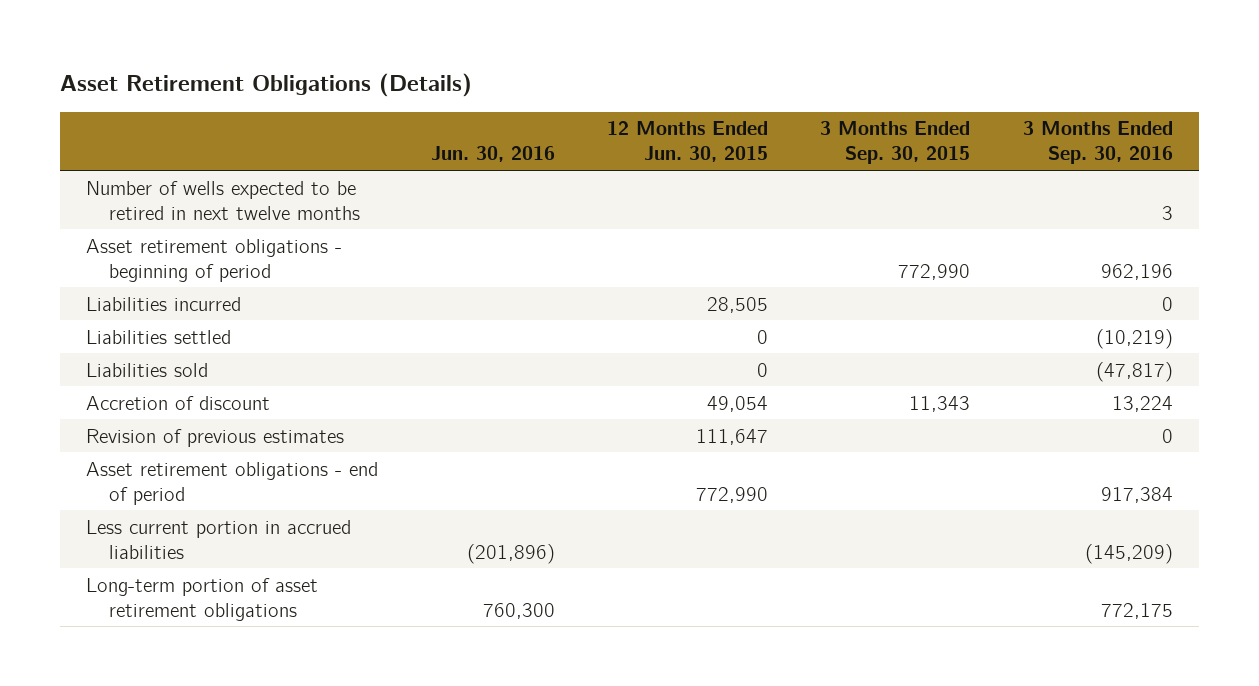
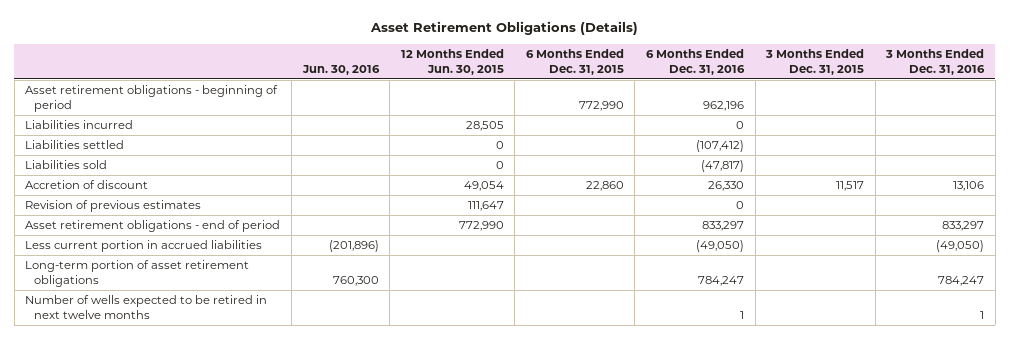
[820,121,971,165] 3 Months Ended Sep. 30, 2015 -> none
[1022,121,1173,165] 3 Months Ended Sep. 30, 2016 -> none
none -> [525,48,624,75] 6 Months Ended Dec. 31, 2015
none -> [646,48,746,75] 6 Months Ended Dec. 31, 2016
none -> [765,48,865,75] 3 Months Ended Dec. 31, 2015
none -> [885,48,986,75] 3 Months Ended Dec. 31, 2016
[86,180,361,220] Number of wells expected to be retired in next twelve months -> [25,295,268,320] Number of wells expected to be retired in next twelve months

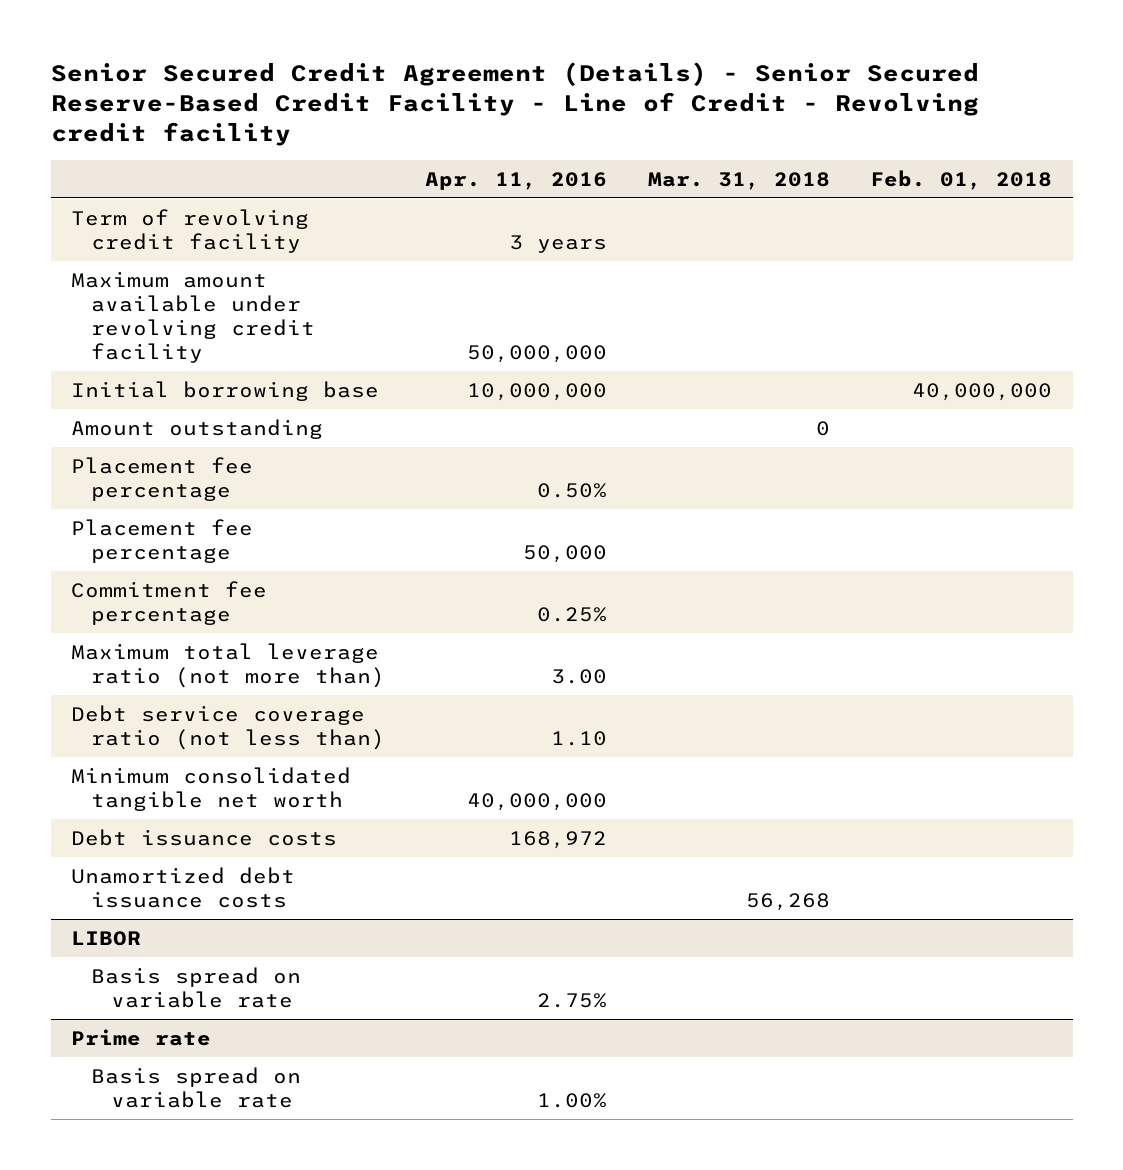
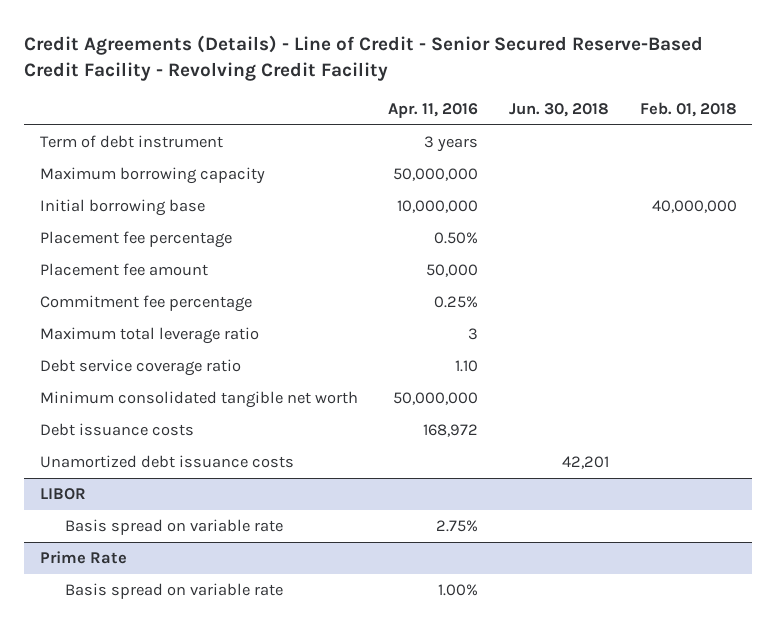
[50,61,979,146] Senior Secured Credit Agreement (Details) - Senior Secured Reserve-Based Credit Facility - Line of Credit - Revolving credit facility -> [24,35,704,81] Credit Agreements (Details) - Line of Credit - Senior Secured Reserve-Based Credit Facility - Revolving Credit Facility
[647,171,830,190] Mar. 31, 2018 -> none
none -> [508,102,609,117] Jun. 30, 2018
[70,208,309,253] Term of revolving credit facility -> [39,135,223,149] Term of debt instrument
[70,270,316,364] Maximum amount available under revolving credit facility -> [39,167,265,185] Maximum borrowing capacity
[70,418,323,439] Amount outstanding -> none
[70,518,253,563] Placement fee percentage -> [39,263,208,277] Placement fee amount
[70,642,386,688] Maximum total leverage ratio (not more than) -> [39,327,259,345] Maximum total leverage ratio
[551,668,608,684] 3.00 -> [468,328,479,341] 3
[70,704,386,750] Debt service coverage ratio (not less than) -> [39,359,241,377] Debt service coverage ratio
[467,792,608,811] 40,000,000 -> [393,392,479,406] 50,000,000
[70,1028,211,1046] Prime rate -> [39,551,127,565] Prime Rate

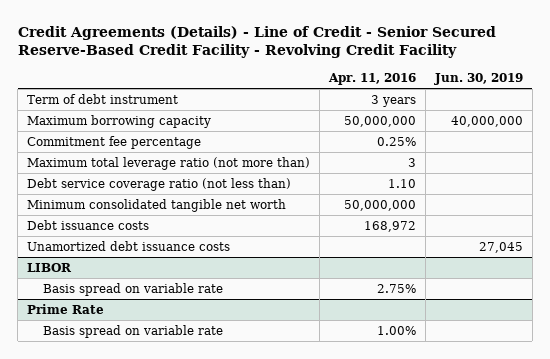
[508,102,609,117] Jun. 30, 2018 -> none
[639,101,737,117] Feb. 01, 2018 -> none
none -> [433,73,523,86] Jun. 30, 2019
[39,199,205,217] Initial borrowing base -> none
[39,231,232,249] Placement fee percentage -> none
[39,263,208,277] Placement fee amount -> none
[39,327,259,345] Maximum total leverage ratio -> [27,156,311,170] Maximum total leverage ratio (not more than)
[39,359,241,377] Debt service coverage ratio -> [27,177,292,191] Debt service coverage ratio (not less than)

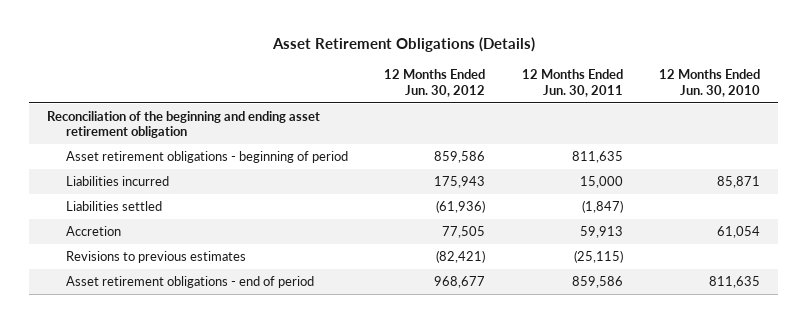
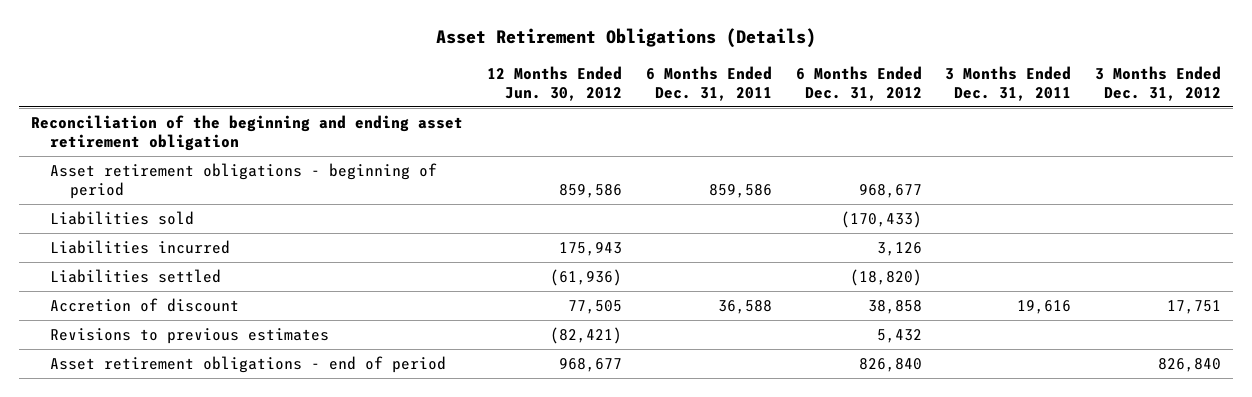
[521,69,623,97] 12 Months Ended Jun. 30, 2011 -> none
[658,69,760,97] 12 Months Ended Jun. 30, 2010 -> none
none -> [645,66,772,101] 6 Months Ended Dec. 31, 2011
none -> [795,66,922,101] 6 Months Ended Dec. 31, 2012
none -> [945,66,1072,101] 3 Months Ended Dec. 31, 2011
none -> [1095,66,1222,101] 3 Months Ended Dec. 31, 2012
none -> [50,211,195,226] Liabilities sold
[66,226,122,237] Accretion -> [50,298,240,313] Accretion of discount

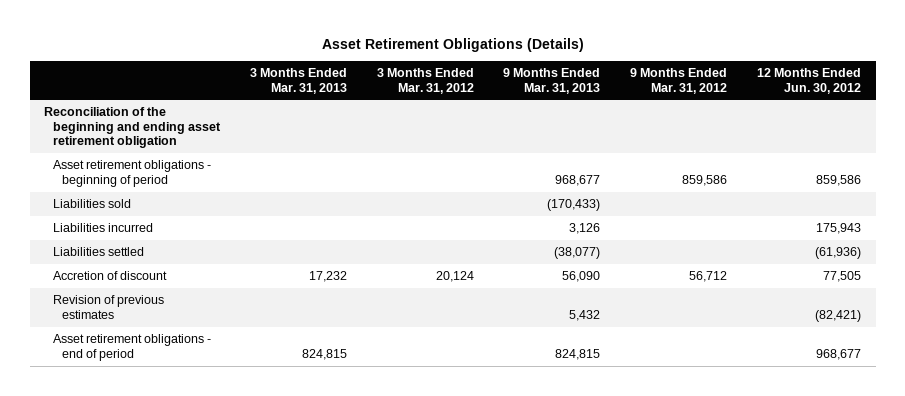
[645,66,772,101] 6 Months Ended Dec. 31, 2011 -> none
[795,66,922,101] 6 Months Ended Dec. 31, 2012 -> none
[945,66,1072,101] 3 Months Ended Dec. 31, 2011 -> none
[1095,66,1222,101] 3 Months Ended Dec. 31, 2012 -> none
none -> [249,68,347,94] 3 Months Ended Mar. 31, 2013
none -> [376,68,474,94] 3 Months Ended Mar. 31, 2012
none -> [503,68,601,94] 9 Months Ended Mar. 31, 2013
none -> [630,68,728,94] 9 Months Ended Mar. 31, 2012
[50,328,330,345] Revisions to previous estimates -> [53,295,165,319] Revision of previous estimates

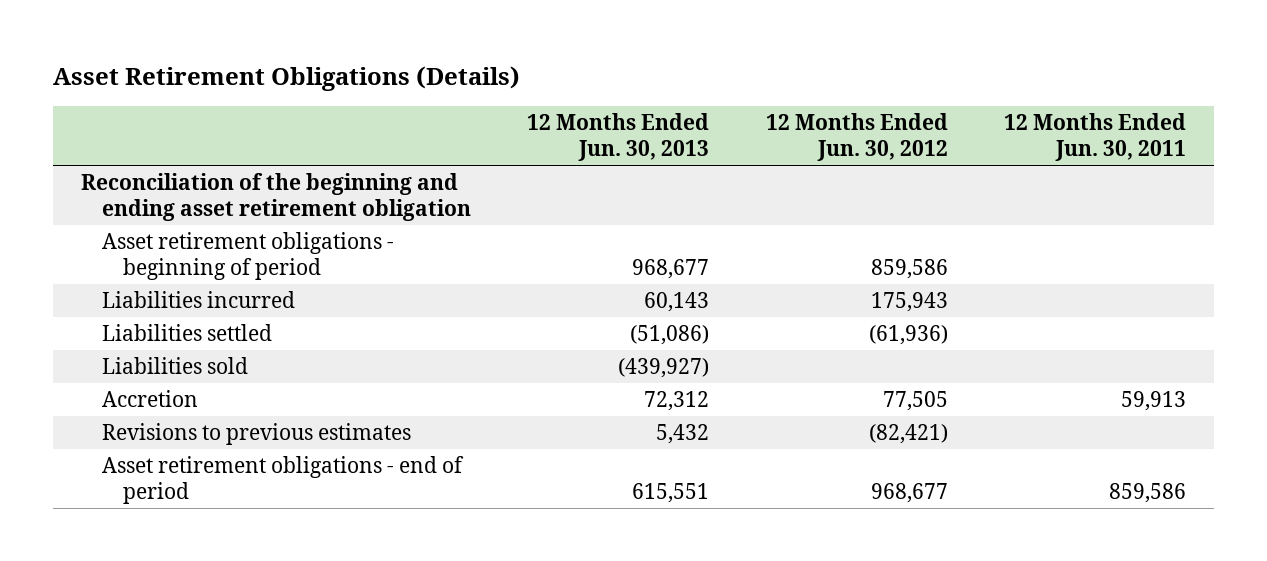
[249,68,347,94] 3 Months Ended Mar. 31, 2013 -> none
[376,68,474,94] 3 Months Ended Mar. 31, 2012 -> none
[503,68,601,94] 9 Months Ended Mar. 31, 2013 -> none
[630,68,728,94] 9 Months Ended Mar. 31, 2012 -> none
none -> [527,113,710,161] 12 Months Ended Jun. 30, 2013
none -> [1003,113,1186,161] 12 Months Ended Jun. 30, 2011
[53,199,132,209] Liabilities sold -> [102,357,249,375] Liabilities sold
[53,271,168,281] Accretion of discount -> [102,390,199,408] Accretion
[53,295,165,319] Revision of previous estimates -> [102,423,412,446] Revisions to previous estimates

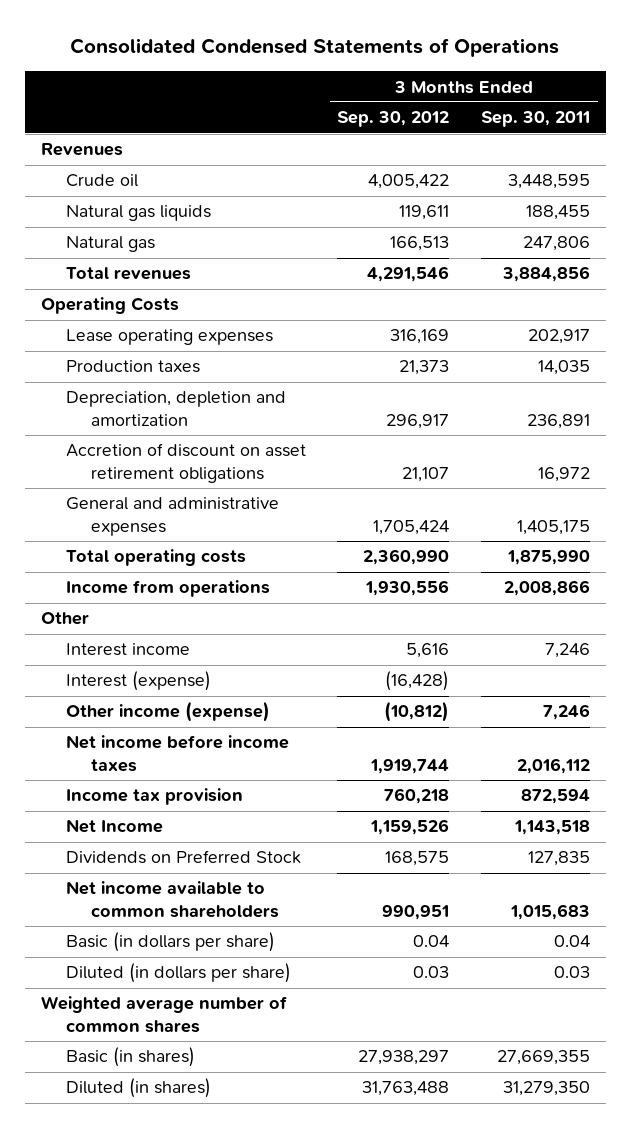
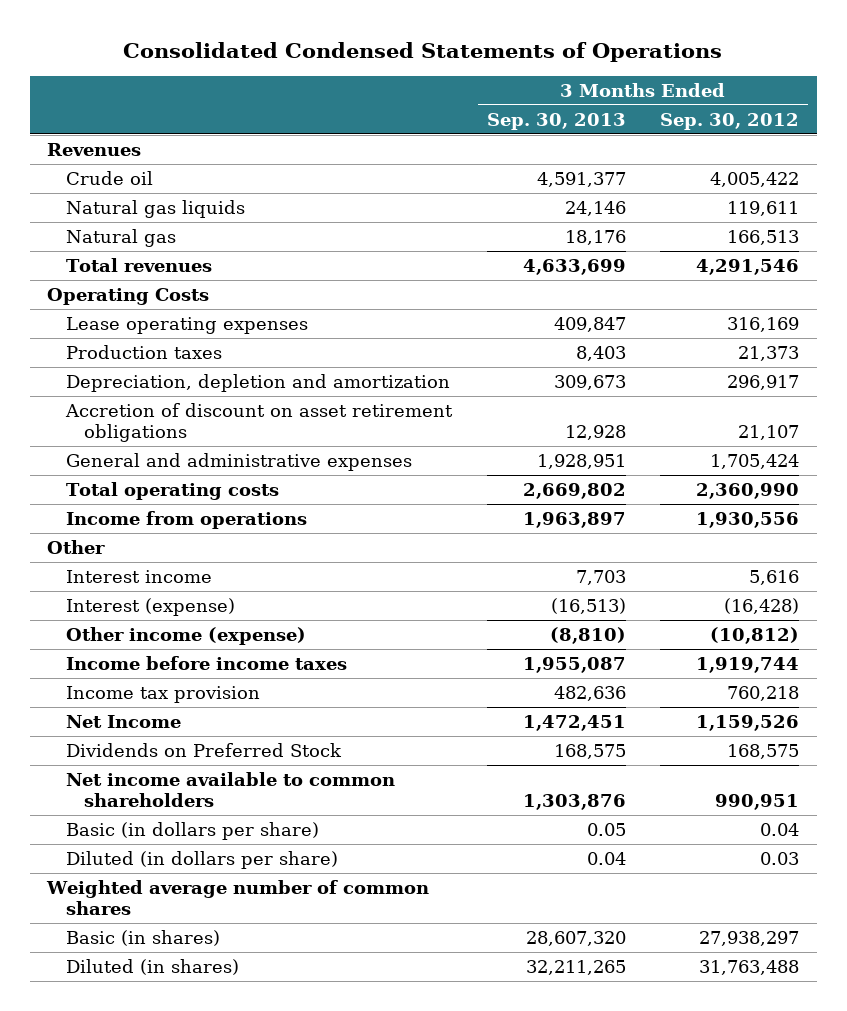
[480,111,590,128] Sep. 30, 2011 -> none
none -> [486,112,626,130] Sep. 30, 2013
[65,735,289,772] Net income before income taxes -> [65,656,347,671] Income before income taxes

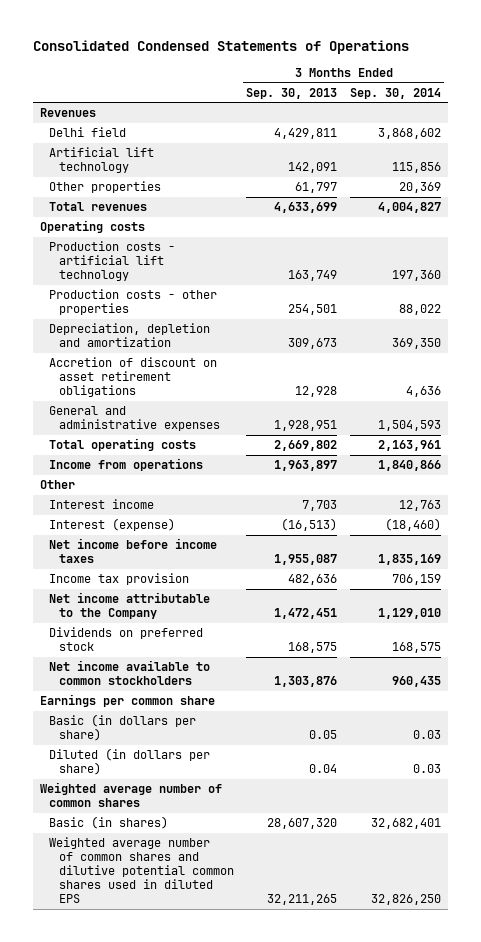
[660,112,800,130] Sep. 30, 2012 -> none
none -> [350,87,442,99] Sep. 30, 2014
[65,171,153,186] Crude oil -> none
[65,200,245,219] Natural gas liquids -> none
[65,229,176,248] Natural gas -> none
none -> [49,127,127,138] Delhi field
none -> [49,147,155,174] Artificial lift technology
none -> [49,181,162,194] Other properties
[65,317,308,335] Lease operating expenses -> none
[65,345,222,360] Production taxes -> none
[47,288,210,306] Operating Costs -> [39,220,145,234] Operating costs
none -> [49,241,176,282] Production costs - artificial lift technology
none -> [49,289,218,316] Production costs - other properties
[65,627,306,646] Other income (expense) -> none
[65,656,347,671] Income before income taxes -> [49,538,218,564] Net income before income taxes
[65,715,181,729] Net Income -> [49,592,211,620] Net income attributable to the Company
[65,743,342,758] Dividends on Preferred Stock -> [49,627,204,652] Dividends on preferred stock
[65,772,395,808] Net income available to common shareholders -> [49,660,211,686] Net income available to common stockholders
none -> [39,694,215,708] Earnings per common share
[65,959,239,976] Diluted (in shares) -> [49,837,234,903] Weighted average number of common shares and dilutive potential common shares used in diluted EPS

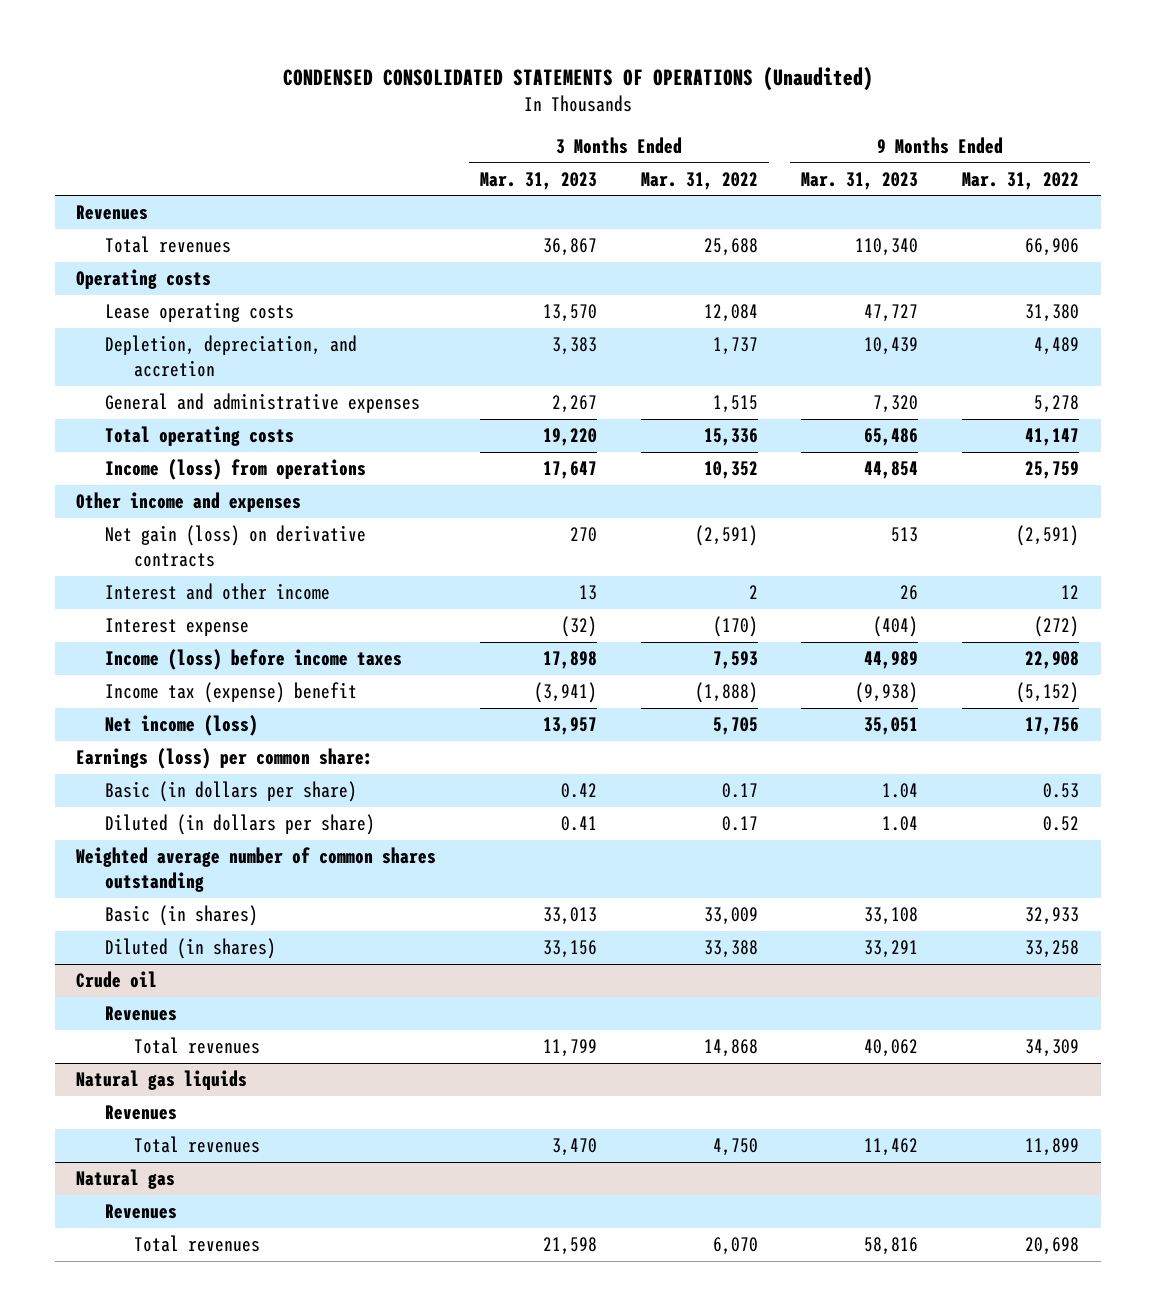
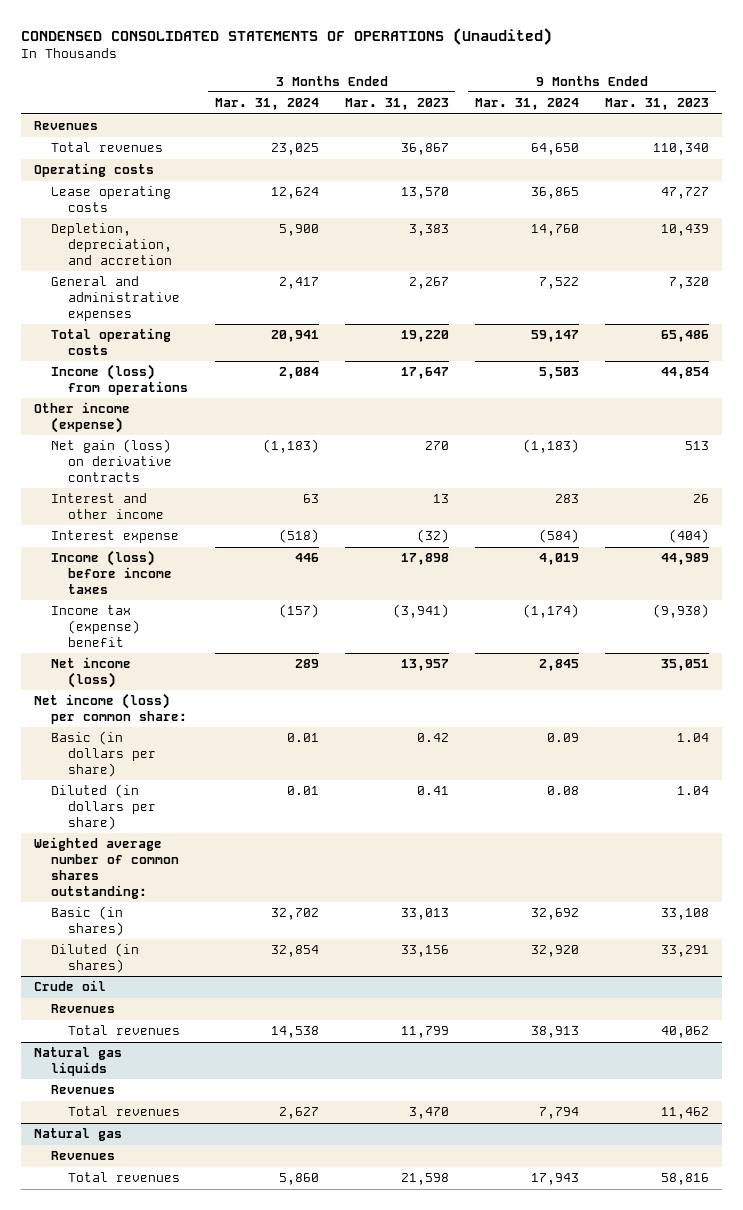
[640,171,758,190] Mar. 31, 2022 -> none
[961,171,1079,190] Mar. 31, 2022 -> none
none -> [214,98,319,111] Mar. 31, 2024
none -> [474,98,579,111] Mar. 31, 2024
[76,492,302,513] Other income and expenses -> [34,402,131,434] Other income (expense)
[76,748,374,770] Earnings (loss) per common share: -> [34,693,188,725] Net income (loss) per common share:
[76,847,437,893] Weighted average number of common shares outstanding -> [34,837,180,899] Weighted average number of common shares outstanding:

